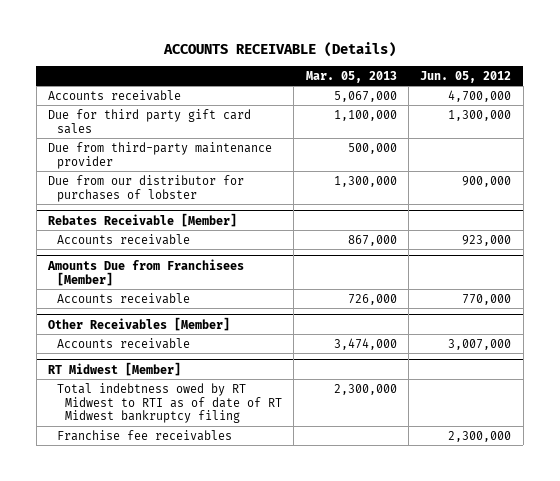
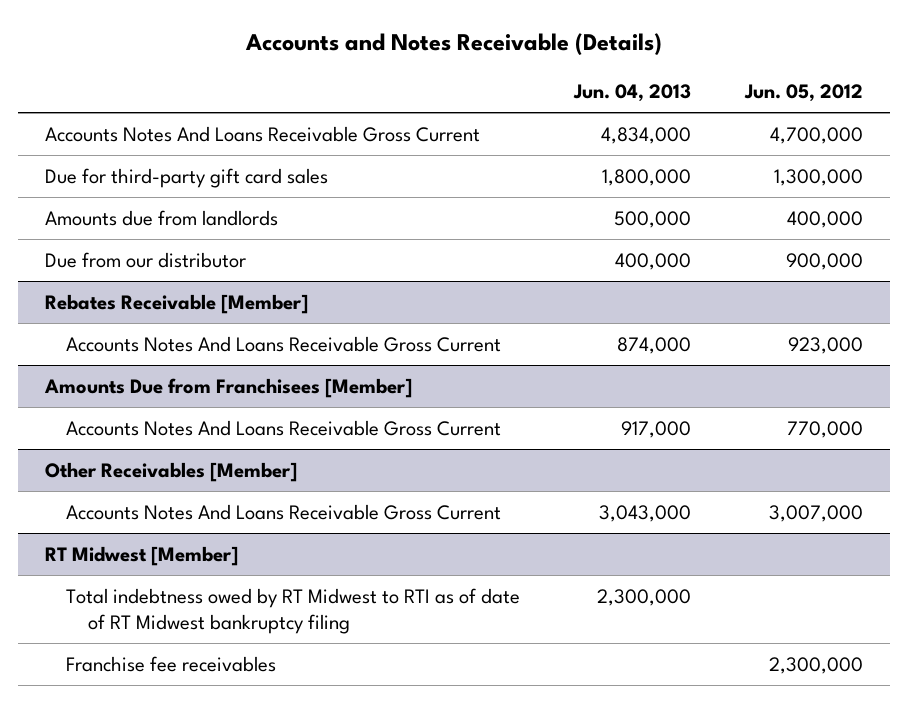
[162,42,396,58] ACCOUNTS RECEIVABLE (Details) -> [244,33,662,56] Accounts and Notes Receivable (Details)
[305,70,397,83] Mar. 05, 2013 -> none
none -> [573,84,692,103] Jun. 04, 2013
[48,141,273,169] Due from third-party maintenance provider -> none
[48,89,182,101] Accounts receivable -> [44,125,480,142] Accounts Notes And Loans Receivable Gross Current
[48,108,252,134] Due for third party gift card sales -> [44,167,328,188] Due for third-party gift card sales
none -> [44,209,278,226] Amounts due from landlords
[48,174,245,202] Due from our distributor for purchases of lobster -> [44,251,246,268] Due from our distributor
[56,233,190,245] Accounts receivable -> [66,335,502,352] Accounts Notes And Loans Receivable Gross Current
[56,292,190,304] Accounts receivable -> [66,419,502,436] Accounts Notes And Loans Receivable Gross Current
[56,337,190,349] Accounts receivable -> [66,503,502,520] Accounts Notes And Loans Receivable Gross Current

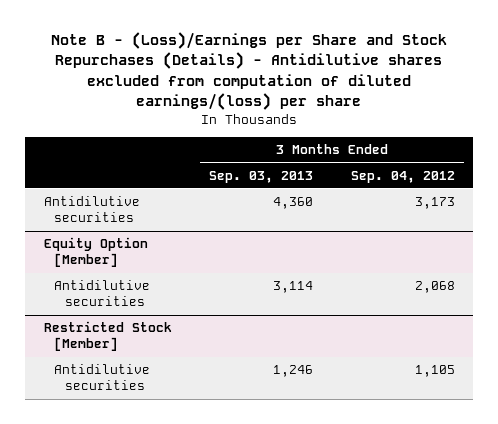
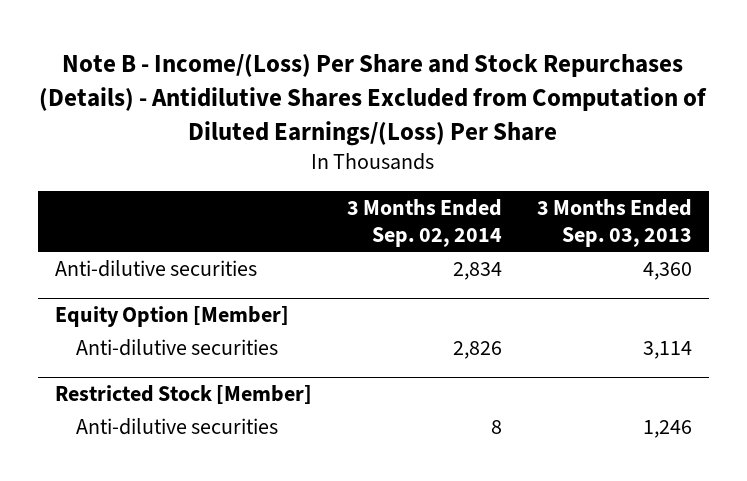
[51,32,448,111] Note B - (Loss)/Earnings per Share and Stock Repurchases (Details) - Antidilutive shares excluded from computation of diluted earnings/(loss) per share -> [39,53,708,146] Note B - Income/(Loss) Per Share and Stock Repurchases (Details) - Antidilutive Shares Excluded from Computation of Diluted Earnings/(Loss) Per Share
[350,170,455,183] Sep. 04, 2012 -> none
none -> [346,198,502,248] 3 Months Ended Sep. 02, 2014
[43,196,140,223] Antidilutive securities -> [54,259,257,277] Anti-dilutive securities
[54,280,151,307] Antidilutive securities -> [75,338,278,356] Anti-dilutive securities
[54,364,151,391] Antidilutive securities -> [75,417,278,435] Anti-dilutive securities

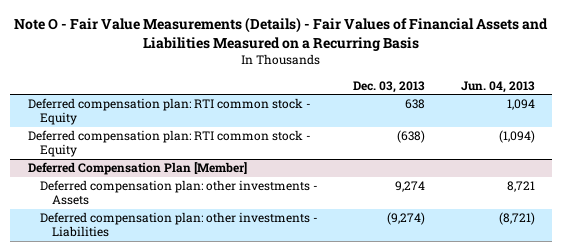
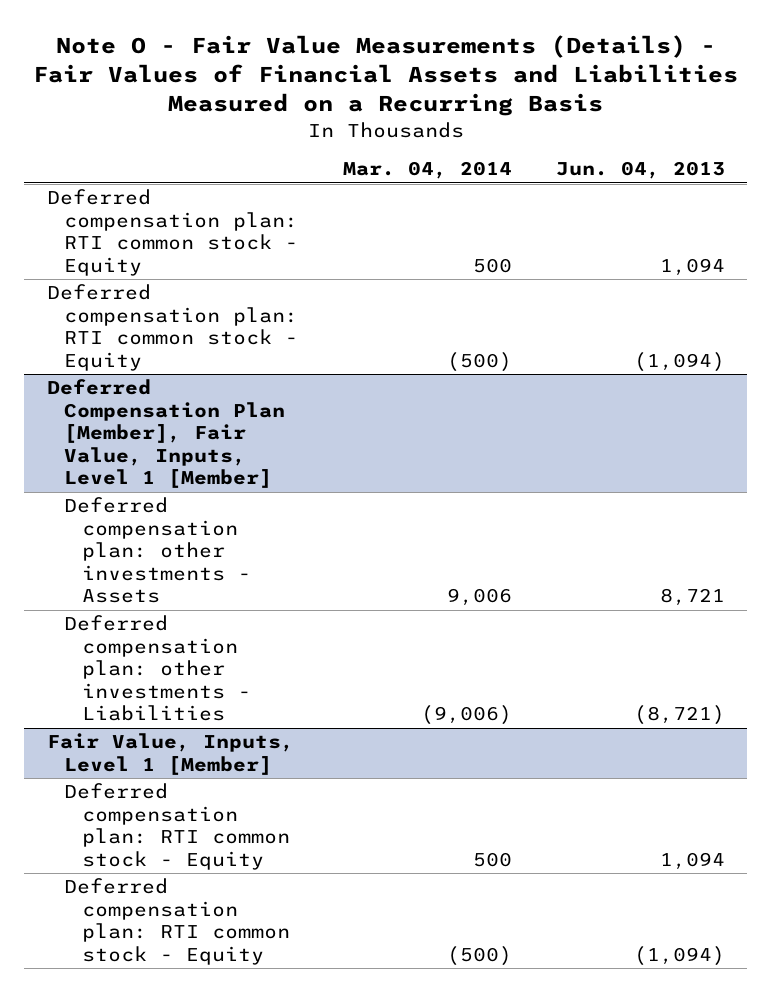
[353,80,426,93] Dec. 03, 2013 -> none
none -> [342,161,512,180] Mar. 04, 2014
[28,162,248,176] Deferred Compensation Plan [Member] -> none
none -> [46,379,286,489] Deferred Compensation Plan [Member], Fair Value, Inputs, Level 1 [Member]
none -> [46,733,294,775] Fair Value, Inputs, Level 1 [Member]
none -> [64,783,291,870] Deferred compensation plan: RTI common stock - Equity
none -> [64,878,291,965] Deferred compensation plan: RTI common stock - Equity

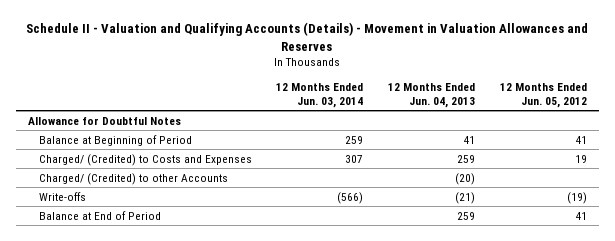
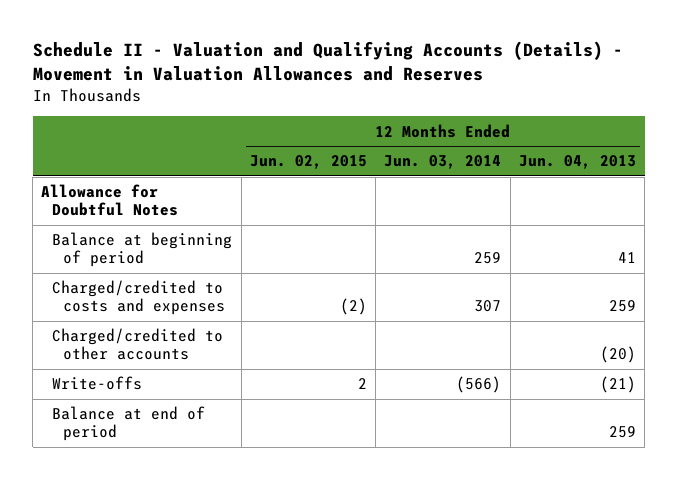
[499,83,587,108] 12 Months Ended Jun. 05, 2012 -> none
none -> [249,155,367,170] Jun. 02, 2015
[38,134,192,146] Balance at Beginning of Period -> [52,232,233,268] Balance at beginning of period
[38,153,252,166] Charged/ (Credited) to Costs and Expenses -> [52,280,226,316] Charged/credited to costs and expenses
[38,172,228,185] Charged/ (Credited) to other Accounts -> [52,328,224,361] Charged/credited to other accounts
[38,210,161,220] Balance at End of Period -> [52,406,206,442] Balance at end of period

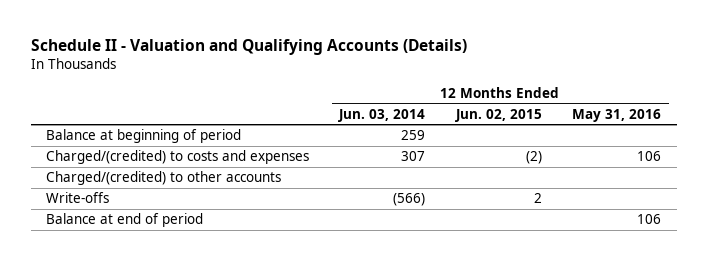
[32,41,623,82] Schedule II - Valuation and Qualifying Accounts (Details) - Movement in Valuation Allowances and Reserves -> [30,39,467,56] Schedule II - Valuation and Qualifying Accounts (Details)
[518,155,636,170] Jun. 04, 2013 -> none
none -> [572,108,662,122] May 31, 2016
[41,184,179,217] Allowance for Doubtful Notes -> none
[52,280,226,316] Charged/credited to costs and expenses -> [45,150,309,165] Charged/(credited) to costs and expenses
[52,328,224,361] Charged/credited to other accounts -> [45,171,281,186] Charged/(credited) to other accounts

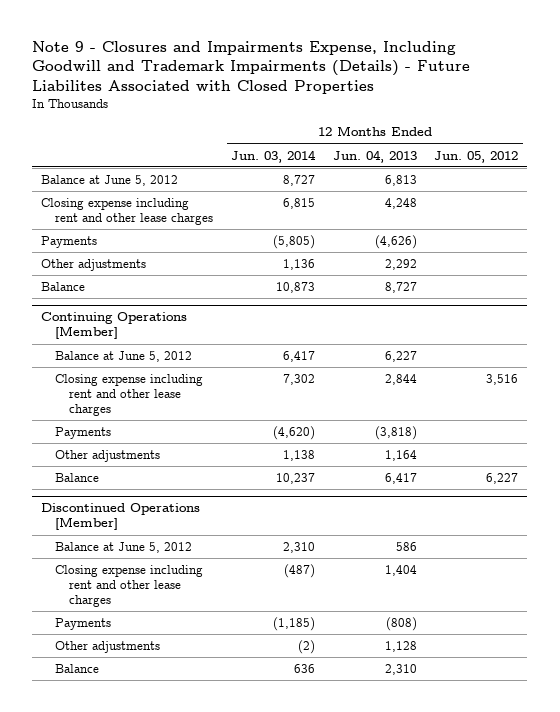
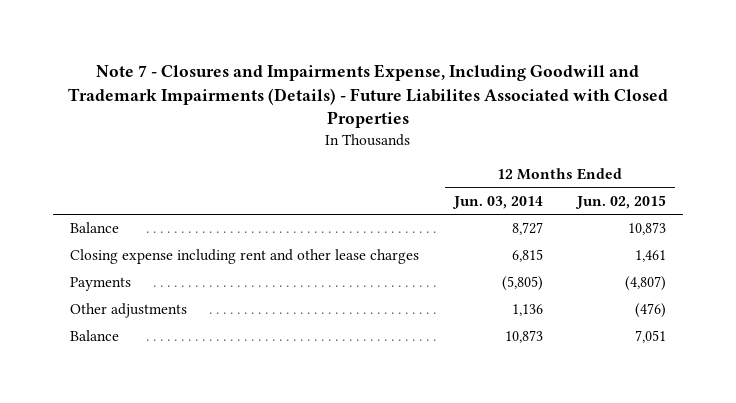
[32,40,471,94] Note 9 - Closures and Impairments Expense, Including Goodwill and Trademark Impairments (Details) - Future Liabilites Associated with Closed Properties -> [68,63,669,129] Note 7 - Closures and Impairments Expense, Including Goodwill and Trademark Impairments (Details) - Future Liabilites Associated with Closed Properties
[332,149,417,163] Jun. 04, 2013 -> none
[434,150,519,163] Jun. 05, 2012 -> none
none -> [575,194,667,209] Jun. 02, 2015
[41,174,179,186] Balance at June 5, 2012 -> [69,222,119,234] Balance
[41,312,188,340] Continuing Operations [Member] -> none
[55,350,193,362] Balance at June 5, 2012 -> none
[55,373,204,416] Closing expense including rent and other lease charges -> none
[55,426,112,439] Payments -> none
[55,449,161,462] Other adjustments -> none
[55,472,100,482] Balance -> none
[41,503,201,531] Discontinued Operations [Member] -> none
[55,541,193,553] Balance at June 5, 2012 -> none
[55,564,204,607] Closing expense including rent and other lease charges -> none
[55,617,112,630] Payments -> none
[55,640,161,653] Other adjustments -> none
[55,663,100,673] Balance -> none

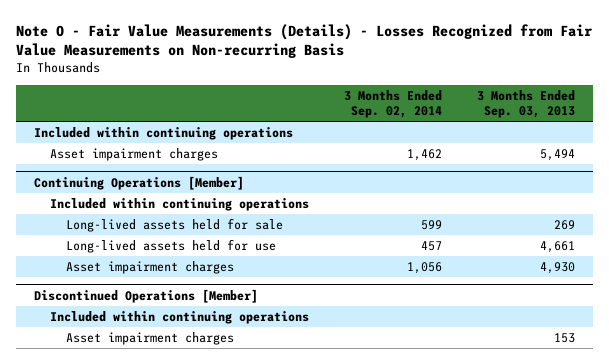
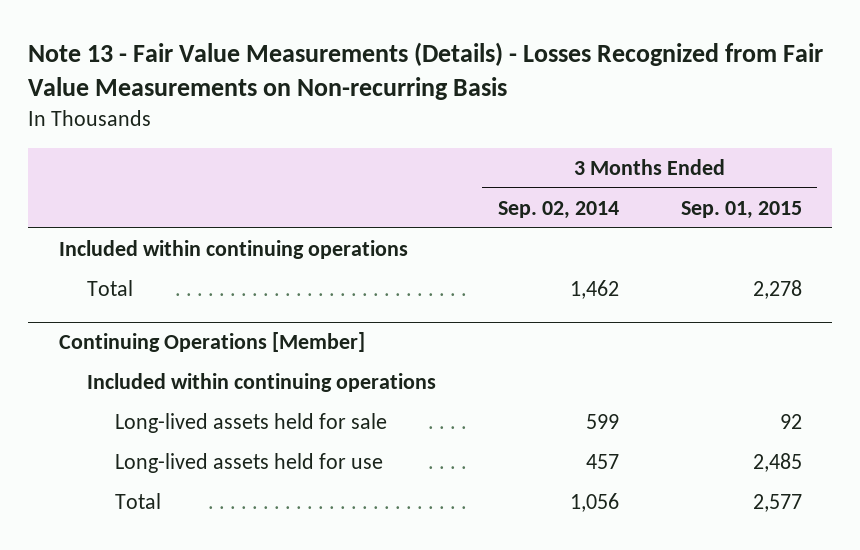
[16,23,594,59] Note O - Fair Value Measurements (Details) - Losses Recognized from Fair Value Measurements on Non-recurring Basis -> [27,41,823,101] Note 13 - Fair Value Measurements (Details) - Losses Recognized from Fair Value Measurements on Non-recurring Basis
[477,89,576,119] 3 Months Ended Sep. 03, 2013 -> none
none -> [680,200,802,219] Sep. 01, 2015
[49,147,218,161] Asset impairment charges -> [86,280,133,297] Total
[33,288,258,303] Discontinued Operations [Member] -> none
[49,310,309,324] Included within continuing operations -> none
[66,331,235,345] Asset impairment charges -> none
[66,260,235,274] Asset impairment charges -> [115,493,162,510] Total

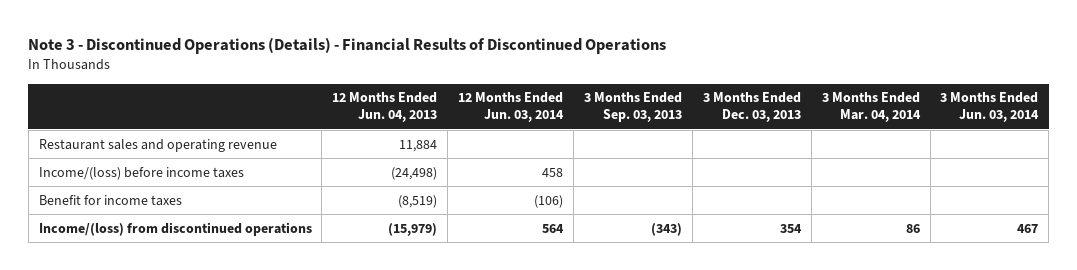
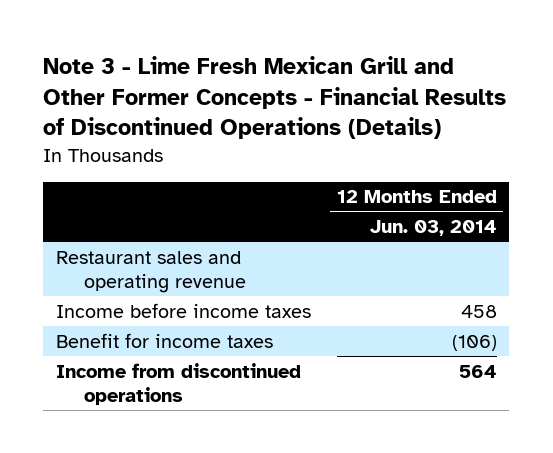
[28,37,667,55] Note 3 - Discontinued Operations (Details) - Financial Results of Discontinued Operations -> [43,55,507,140] Note 3 - Lime Fresh Mexican Grill and Other Former Concepts - Financial Results of Discontinued Operations (Details)
[332,92,438,123] 12 Months Ended Jun. 04, 2013 -> none
[583,92,682,123] 3 Months Ended Sep. 03, 2013 -> none
[702,92,801,123] 3 Months Ended Dec. 03, 2013 -> none
[821,92,921,123] 3 Months Ended Mar. 04, 2014 -> none
[940,92,1040,123] 3 Months Ended Jun. 03, 2014 -> none
[38,166,244,180] Income/(loss) before income taxes -> [56,302,312,318] Income before income taxes
[38,221,312,236] Income/(loss) from discontinued operations -> [56,362,302,405] Income from discontinued operations

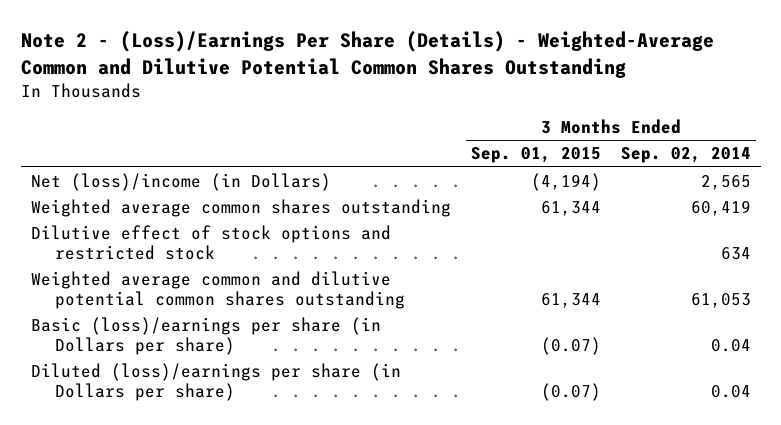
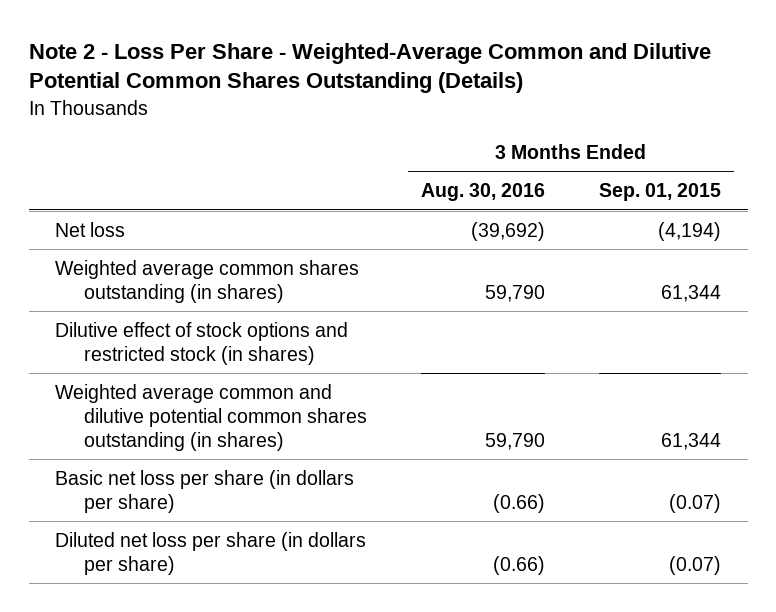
[20,31,714,78] Note 2 - (Loss)/Earnings Per Share (Details) - Weighted-Average Common and Dilutive Potential Common Shares Outstanding -> [28,42,711,94] Note 2 - Loss Per Share - Weighted-Average Common and Dilutive Potential Common Shares Outstanding (Details)
[620,147,751,164] Sep. 02, 2014 -> none
none -> [421,183,546,202] Aug. 30, 2016
[30,173,331,192] Net (loss)/income (in Dollars) -> [55,221,126,237] Net loss
[30,199,451,218] Weighted average common shares outstanding -> [55,259,360,303] Weighted average common shares outstanding (in shares)
[30,225,391,261] Dilutive effect of stock options and restricted stock -> [55,321,349,365] Dilutive effect of stock options and restricted stock (in shares)
[30,271,405,310] Weighted average common and dilutive potential common shares outstanding -> [55,383,368,451] Weighted average common and dilutive potential common shares outstanding (in shares)
[30,317,381,356] Basic (loss)/earnings per share (in Dollars per share) -> [55,469,355,513] Basic net loss per share (in dollars per share)
[30,363,401,402] Diluted (loss)/earnings per share (in Dollars per share) -> [55,531,367,575] Diluted net loss per share (in dollars per share)

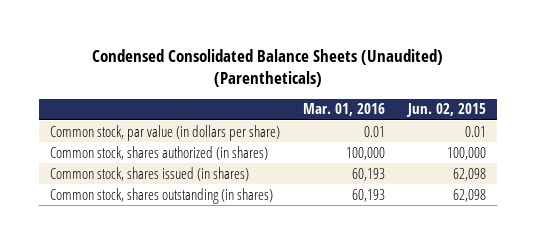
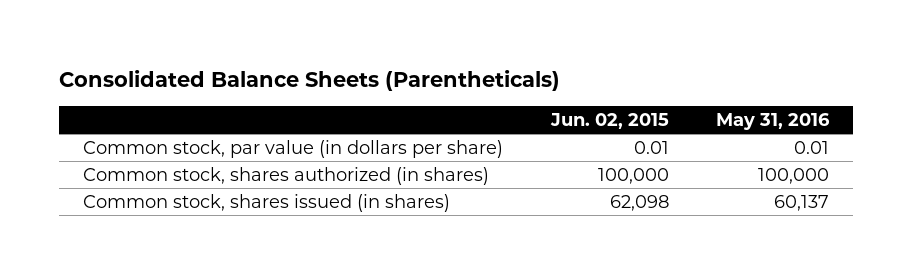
[91,48,443,88] Condensed Consolidated Balance Sheets (Unaudited) (Parentheticals) -> [59,70,561,92] Consolidated Balance Sheets (Parentheticals)
[302,103,385,117] Mar. 01, 2016 -> none
none -> [716,112,831,130] May 31, 2016
[50,187,274,204] Common stock, shares outstanding (in shares) -> none

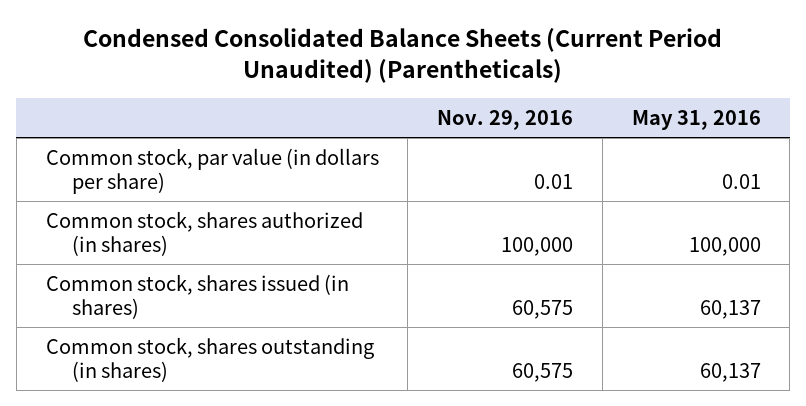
[59,70,561,92] Consolidated Balance Sheets (Parentheticals) -> [83,28,723,84] Condensed Consolidated Balance Sheets (Current Period Unaudited) (Parentheticals)
[549,112,669,129] Jun. 02, 2015 -> none
none -> [437,110,574,131] Nov. 29, 2016
none -> [45,336,374,383] Common stock, shares outstanding (in shares)

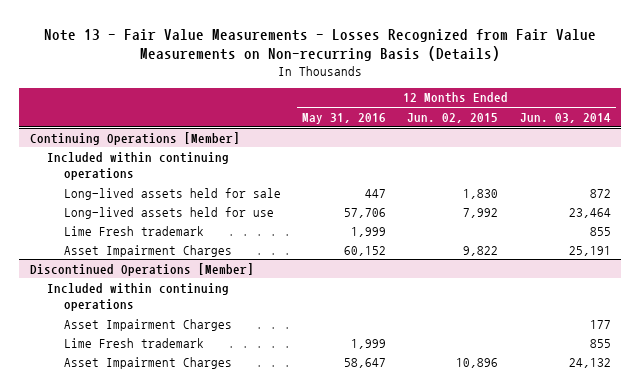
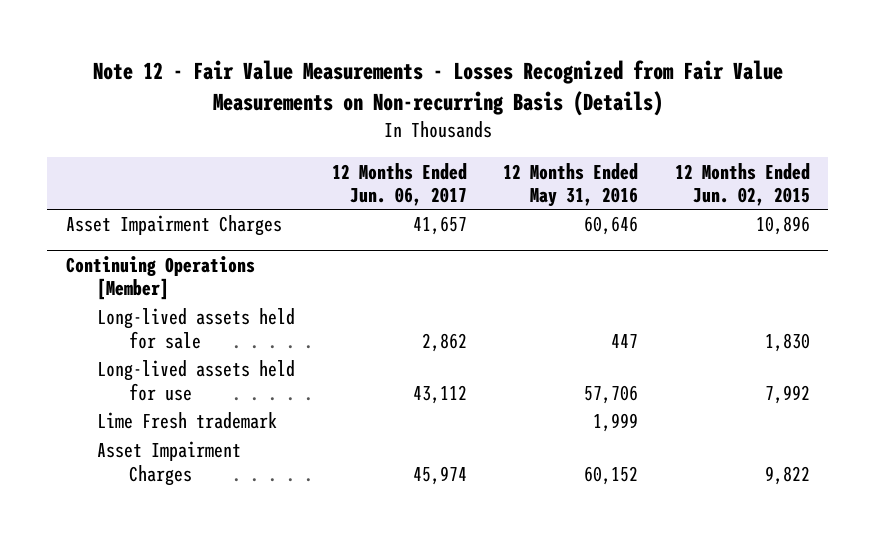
[44,28,597,62] Note 13 - Fair Value Measurements - Losses Recognized from Fair Value Measurements on Non-recurring Basis (Details) -> [92,59,783,116] Note 12 - Fair Value Measurements - Losses Recognized from Fair Value Measurements on Non-recurring Basis (Details)
[519,112,611,123] Jun. 03, 2014 -> none
none -> [331,162,467,207] 12 Months Ended Jun. 06, 2017
none -> [65,215,282,237] Asset Impairment Charges
[46,151,229,180] Included within continuing operations -> none
[30,262,255,276] Discontinued Operations [Member] -> none
[46,282,229,311] Included within continuing operations -> none
[63,318,232,331] Asset Impairment Charges -> none
[63,337,204,348] Lime Fresh trademark -> none
[63,356,232,369] Asset Impairment Charges -> none

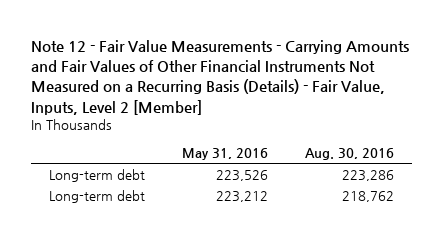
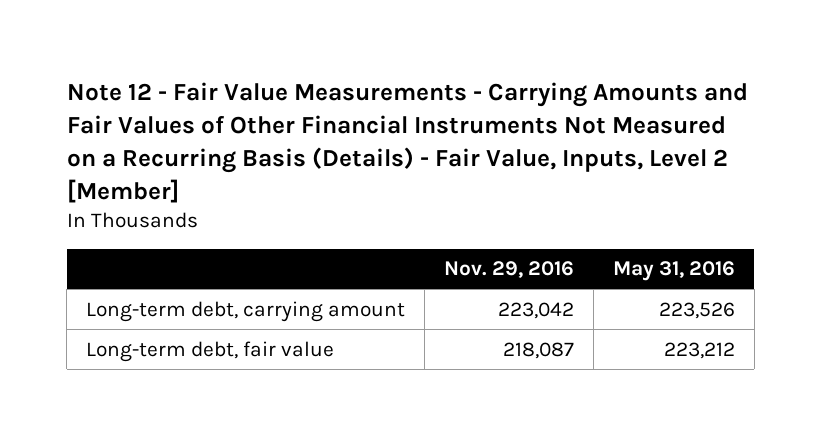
[304,148,394,161] Aug. 30, 2016 -> none
none -> [444,261,575,279] Nov. 29, 2016
[48,168,145,182] Long-term debt -> [86,300,406,322] Long-term debt, carrying amount
[48,189,145,203] Long-term debt -> [86,340,335,362] Long-term debt, fair value

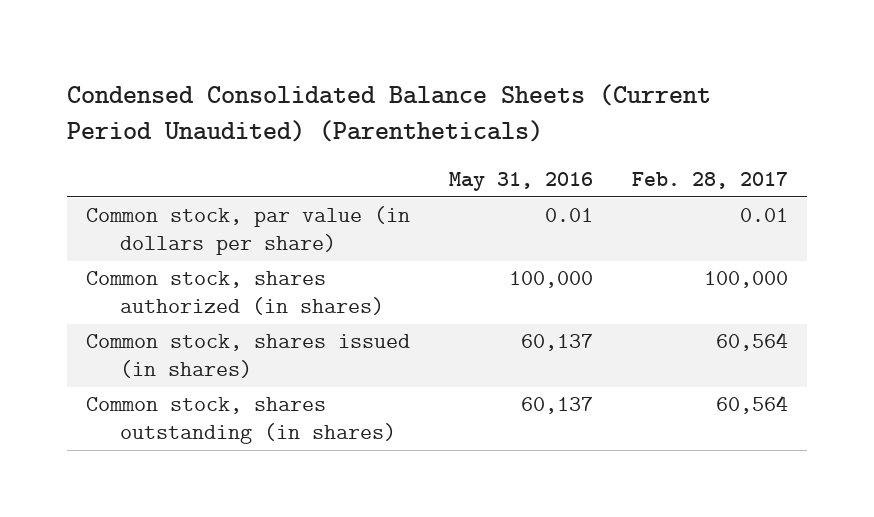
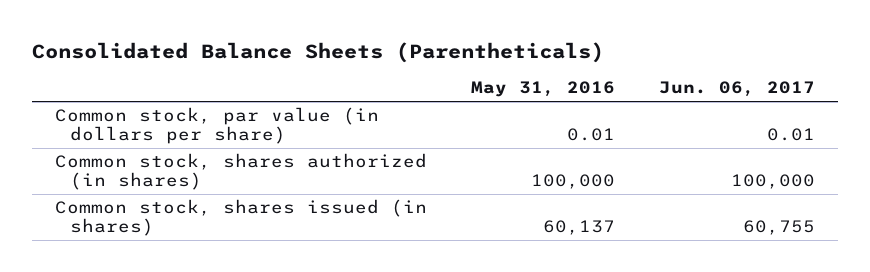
[66,83,711,142] Condensed Consolidated Balance Sheets (Current Period Unaudited) (Parentheticals) -> [32,41,605,63] Consolidated Balance Sheets (Parentheticals)
[632,172,789,190] Feb. 28, 2017 -> none
none -> [659,81,816,98] Jun. 06, 2017
[86,397,397,445] Common stock, shares outstanding (in shares) -> none

